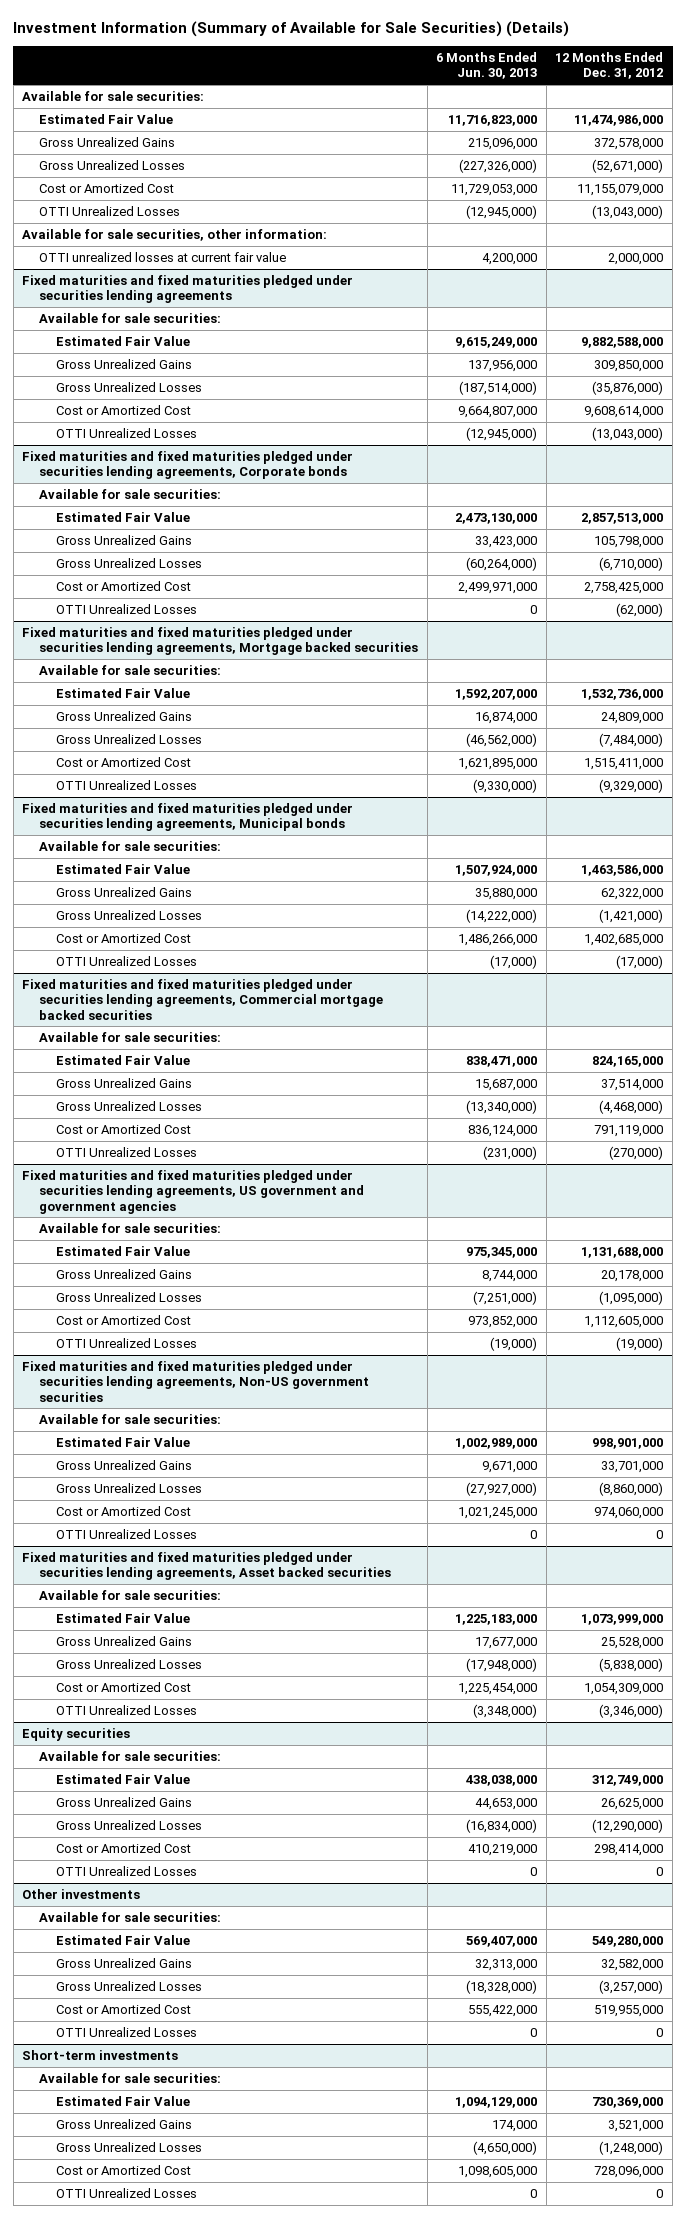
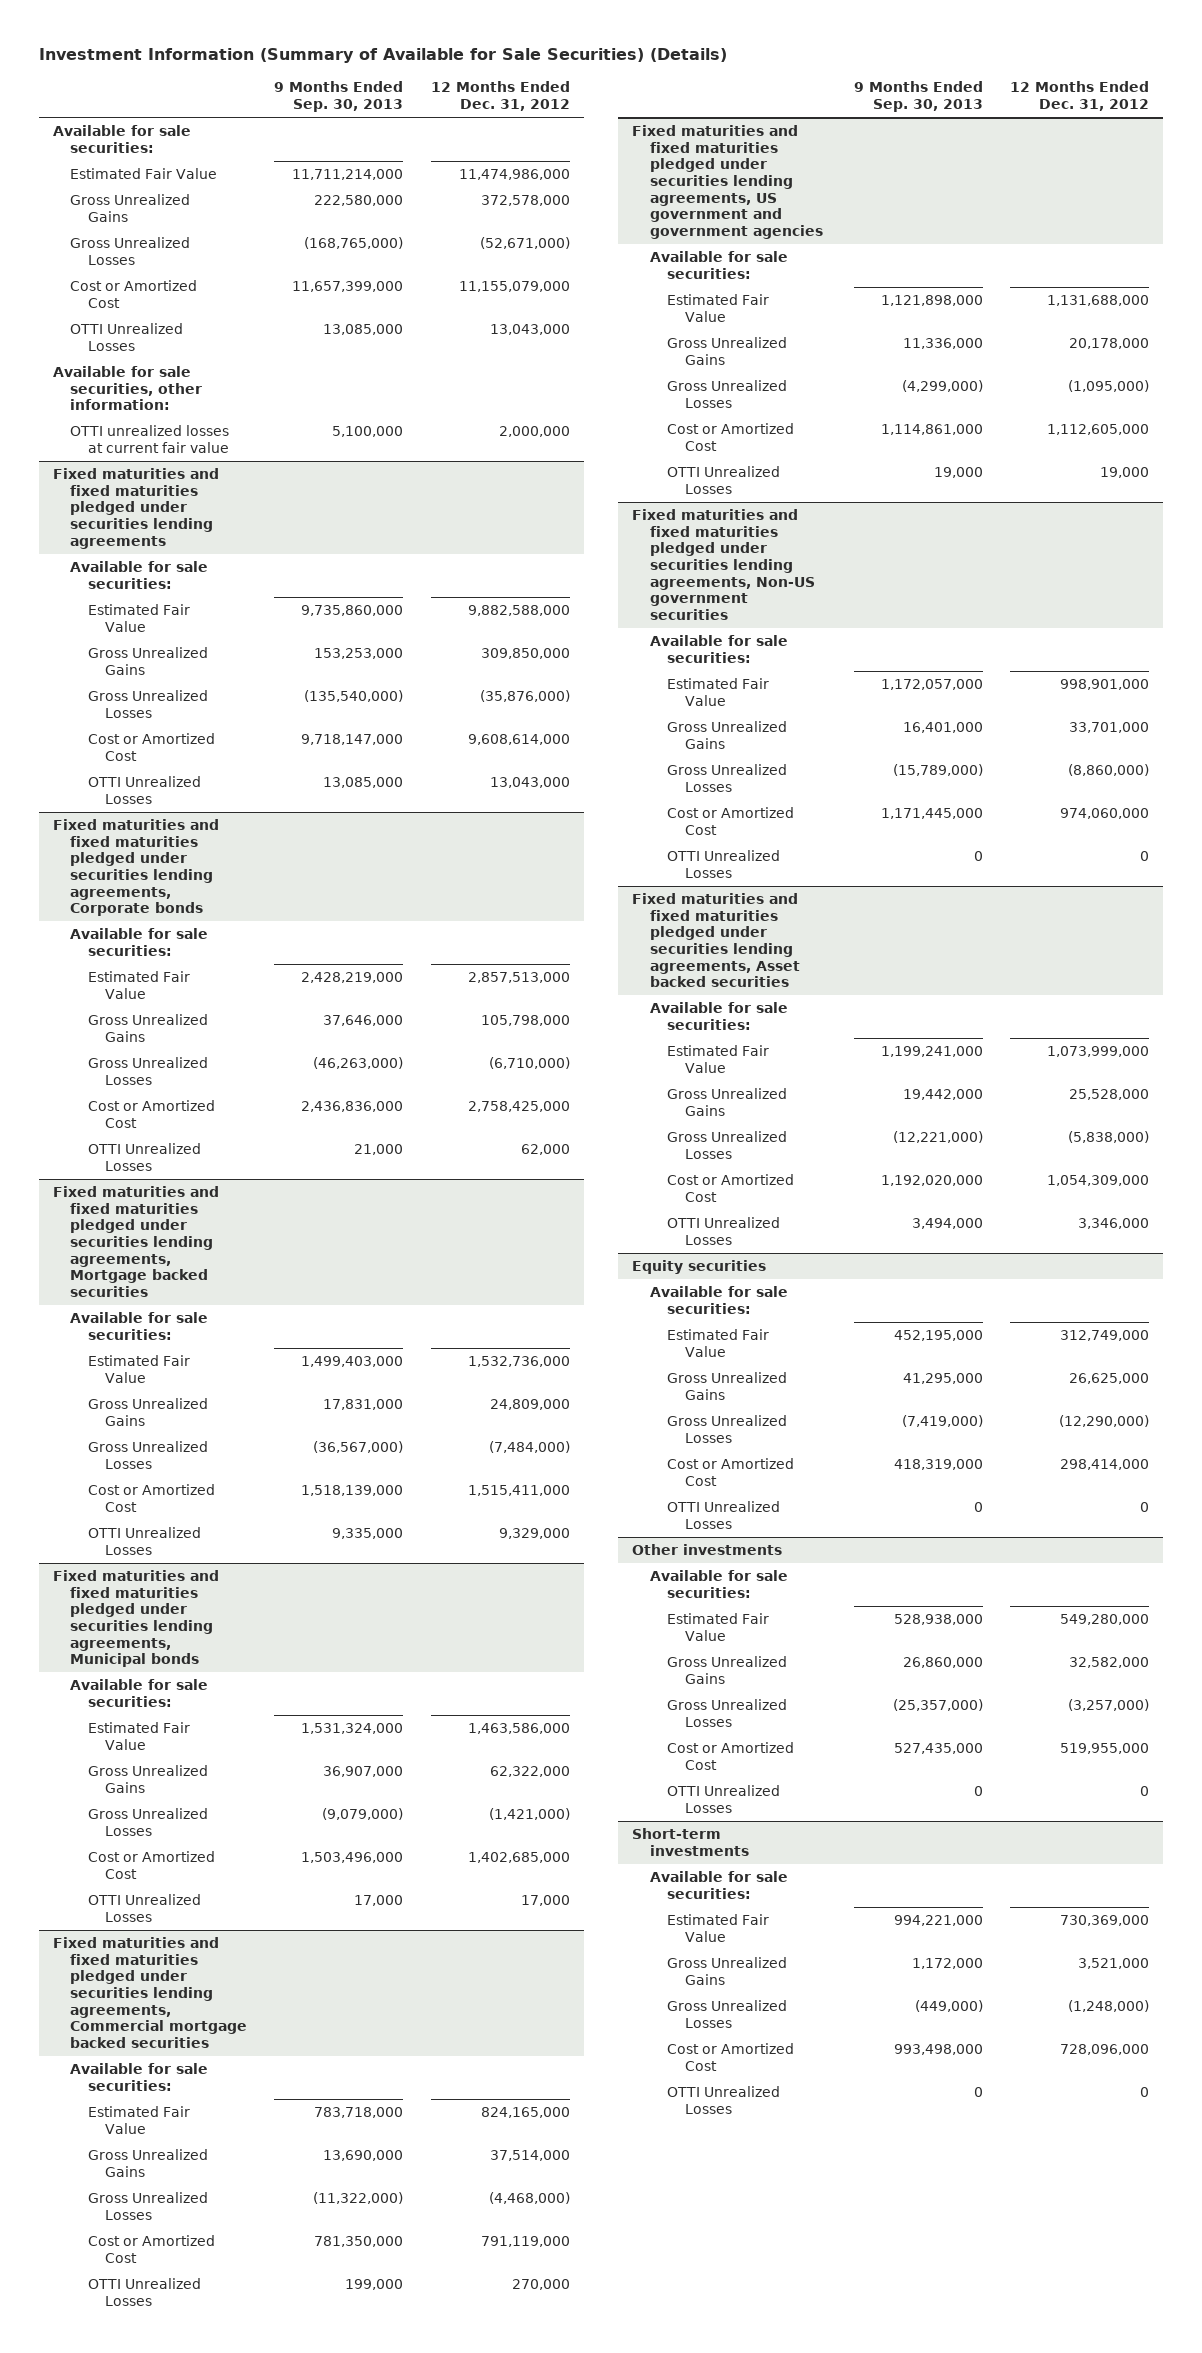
[436,51,538,80] 6 Months Ended Jun. 30, 2013 -> none
none -> [274,81,404,113] 9 Months Ended Sep. 30, 2013
[592,204,664,219] (13,043,000) -> [489,324,570,336] 13,043,000
[592,426,664,441] (13,043,000) -> [489,777,570,789] 13,043,000
[616,602,664,617] (62,000) -> [520,1144,570,1156] 62,000
[599,778,664,793] (9,329,000) -> [498,1528,570,1540] 9,329,000
[616,954,664,969] (17,000) -> [520,1895,570,1907] 17,000
[609,1145,664,1160] (270,000) -> [511,2279,570,2291] 270,000
[616,1336,664,1351] (19,000) -> [1100,467,1150,479] 19,000
[599,1703,664,1718] (3,346,000) -> [1078,1218,1150,1230] 3,346,000

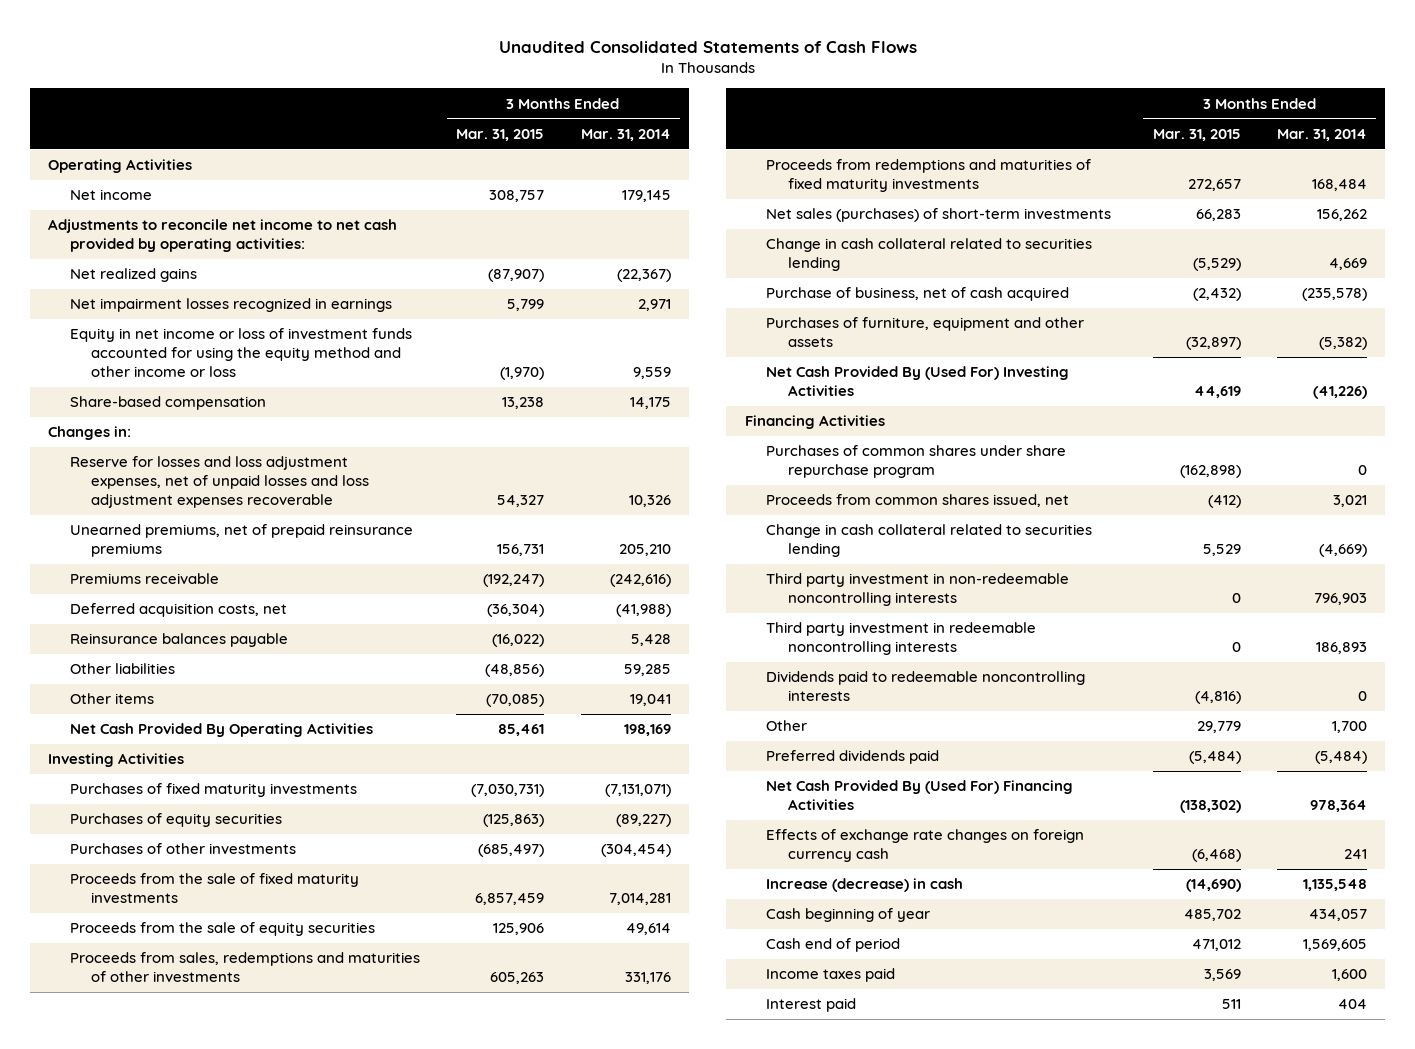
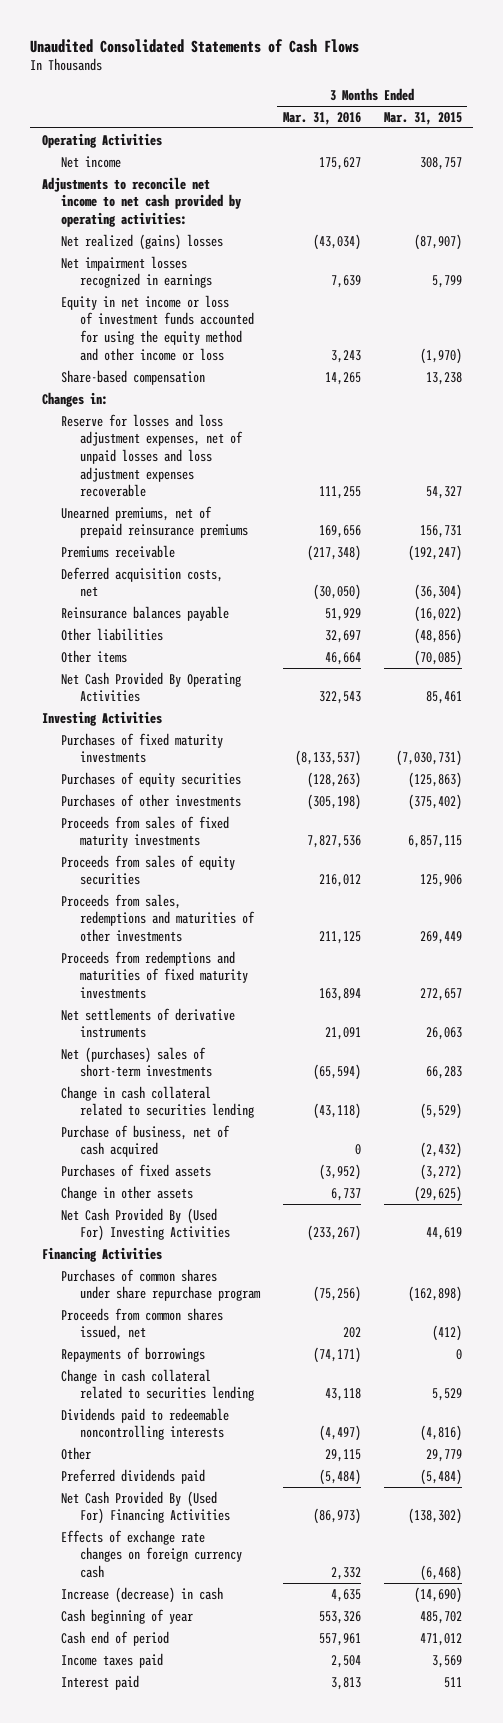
[580,129,671,142] Mar. 31, 2014 -> none
none -> [282,111,361,125] Mar. 31, 2016
[69,268,197,283] Net realized gains -> [60,233,223,250] Net realized (gains) losses
[478,844,545,858] (685,497) -> [407,793,462,810] (375,402)
[69,873,359,904] Proceeds from the sale of fixed maturity investments -> [60,815,229,849] Proceeds from sales of fixed maturity investments
[475,893,545,906] 6,857,459 -> [407,835,462,849] 6,857,115
[69,922,375,937] Proceeds from the sale of equity securities -> [60,854,235,886] Proceeds from sales of equity securities
[490,972,545,985] 605,263 -> [419,930,462,944] 269,449
none -> [60,1007,235,1039] Net settlements of derivative instruments
[766,208,1112,223] Net sales (purchases) of short-term investments -> [60,1046,212,1078] Net (purchases) sales of short-term investments
[766,317,1085,348] Purchases of furniture, equipment and other assets -> [60,1163,211,1177] Purchases of fixed assets
[1185,337,1241,351] (32,897) -> [419,1163,462,1180] (3,272)
none -> [60,1185,193,1201] Change in other assets
none -> [60,1346,205,1362] Repayments of borrowings
[766,573,1070,607] Third party investment in non-redeemable noncontrolling interests -> none
[766,622,1037,656] Third party investment in redeemable noncontrolling interests -> none

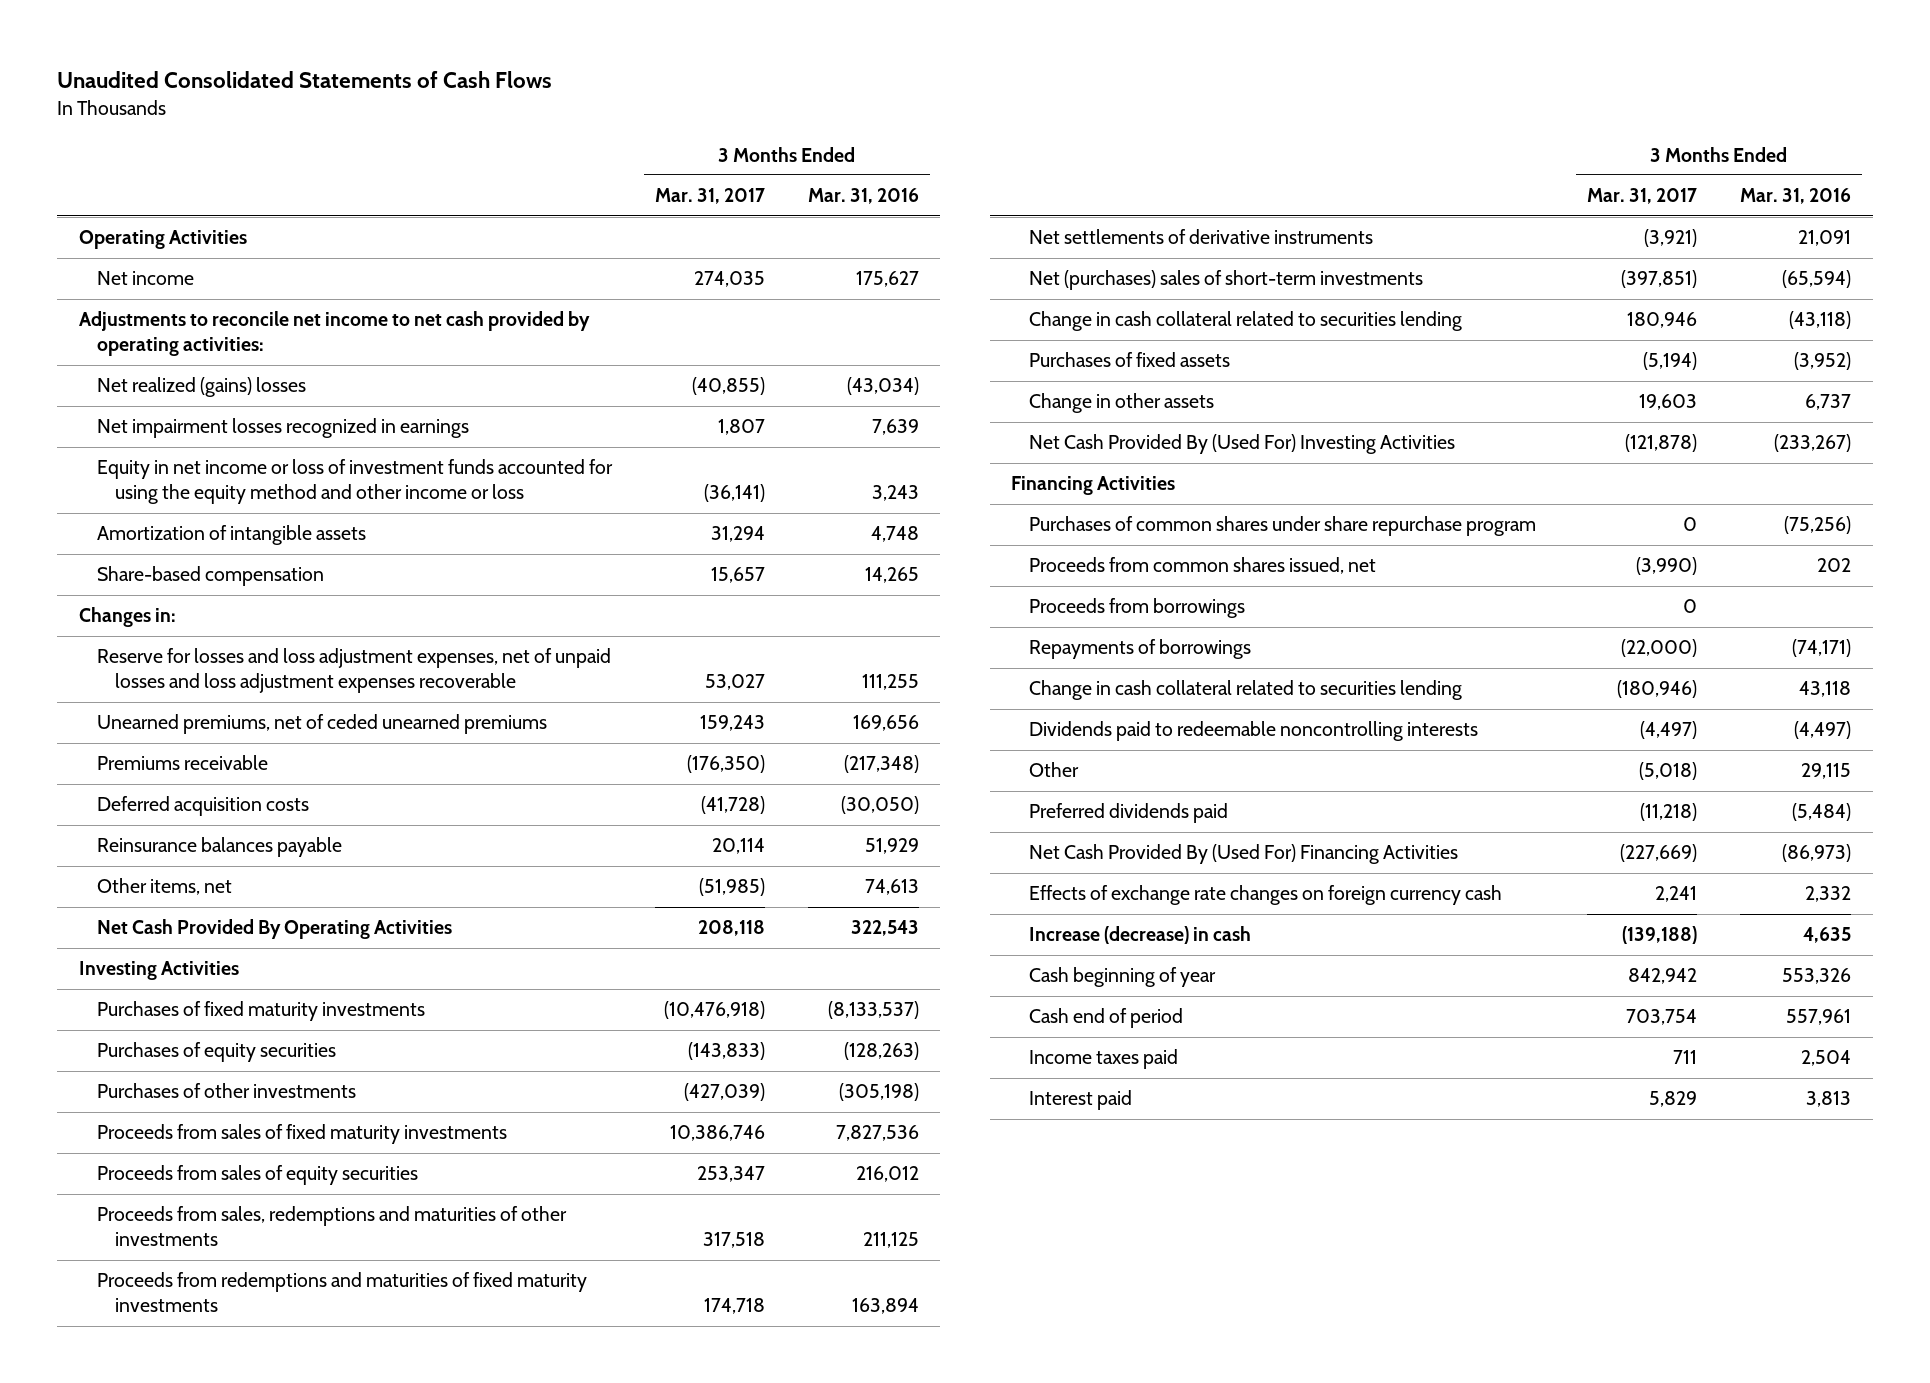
[383,111,462,125] Mar. 31, 2015 -> none
none -> [654,188,765,205] Mar. 31, 2017
none -> [96,525,366,546] Amortization of intangible assets
[60,505,248,539] Unearned premiums, net of prepaid reinsurance premiums -> [96,714,547,735] Unearned premiums, net of ceded unearned premiums
[60,566,223,598] Deferred acquisition costs, net -> [96,796,309,817] Deferred acquisition costs
[60,627,163,641] Other liabilities -> none
[60,649,127,663] Other items -> [96,878,232,896] Other items, net
[324,651,361,665] 46,664 -> [864,879,919,896] 74,613
[60,1124,230,1158] Purchase of business, net of cash acquired -> none
none -> [1029,598,1246,619] Proceeds from borrowings

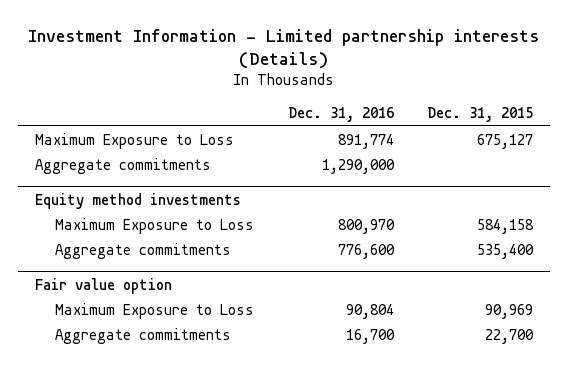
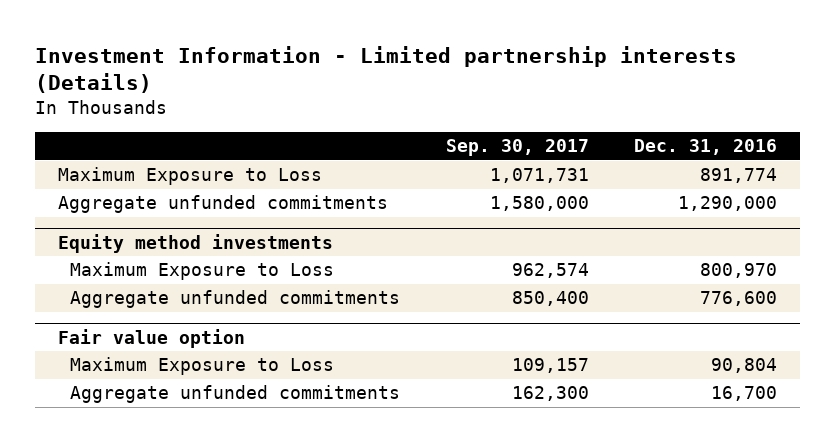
[427,107,534,123] Dec. 31, 2015 -> none
none -> [445,139,589,157] Sep. 30, 2017
[35,157,212,174] Aggregate commitments -> [57,195,388,214] Aggregate unfunded commitments
[55,242,232,259] Aggregate commitments -> [70,290,401,309] Aggregate unfunded commitments
[55,327,232,344] Aggregate commitments -> [70,385,401,404] Aggregate unfunded commitments

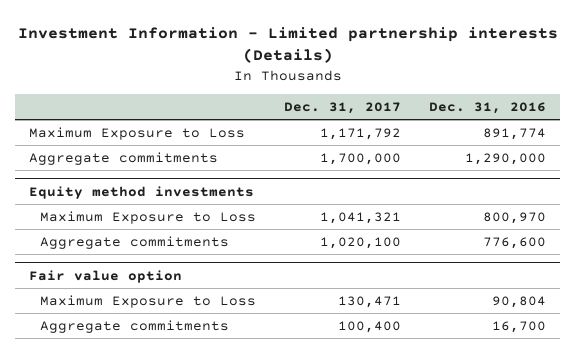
[445,139,589,157] Sep. 30, 2017 -> none
none -> [284,102,402,115] Dec. 31, 2017
[57,195,388,214] Aggregate unfunded commitments -> [29,151,219,165] Aggregate commitments
[70,290,401,309] Aggregate unfunded commitments -> [40,235,230,249] Aggregate commitments
[70,385,401,404] Aggregate unfunded commitments -> [40,319,230,333] Aggregate commitments

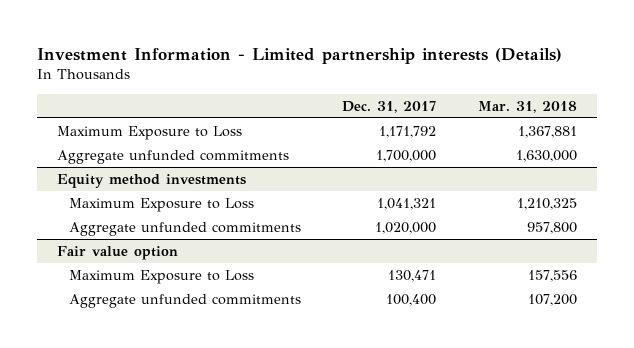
[429,102,547,115] Dec. 31, 2016 -> none
none -> [477,100,577,113] Mar. 31, 2018
[29,151,219,165] Aggregate commitments -> [57,149,290,164] Aggregate unfunded commitments
[40,235,230,249] Aggregate commitments -> [69,221,302,236] Aggregate unfunded commitments
[320,236,402,249] 1,020,100 -> [375,221,437,234] 1,020,000
[40,319,230,333] Aggregate commitments -> [69,293,302,308] Aggregate unfunded commitments

